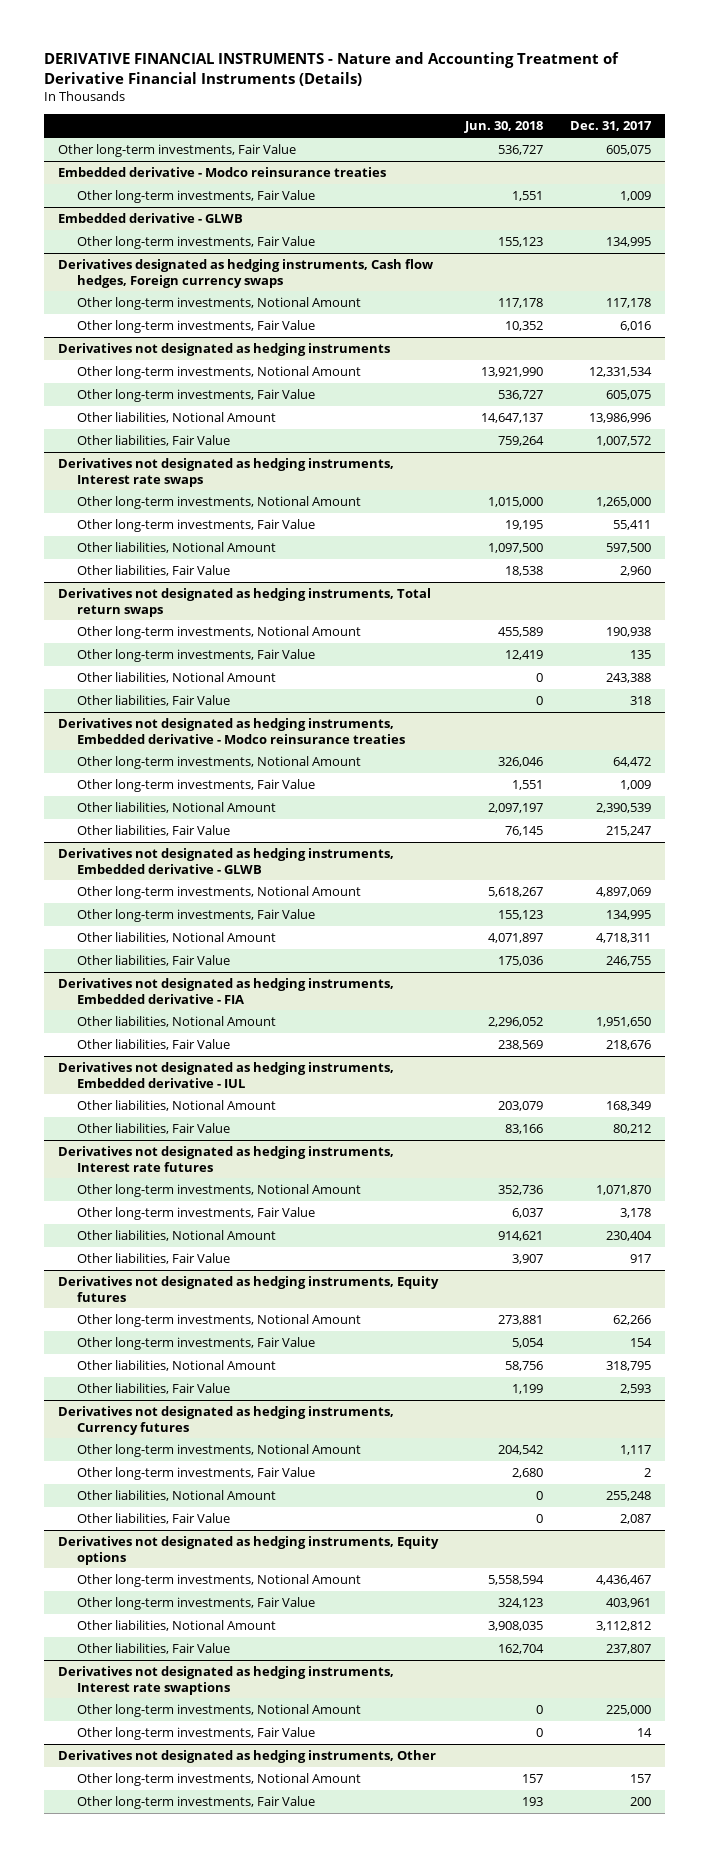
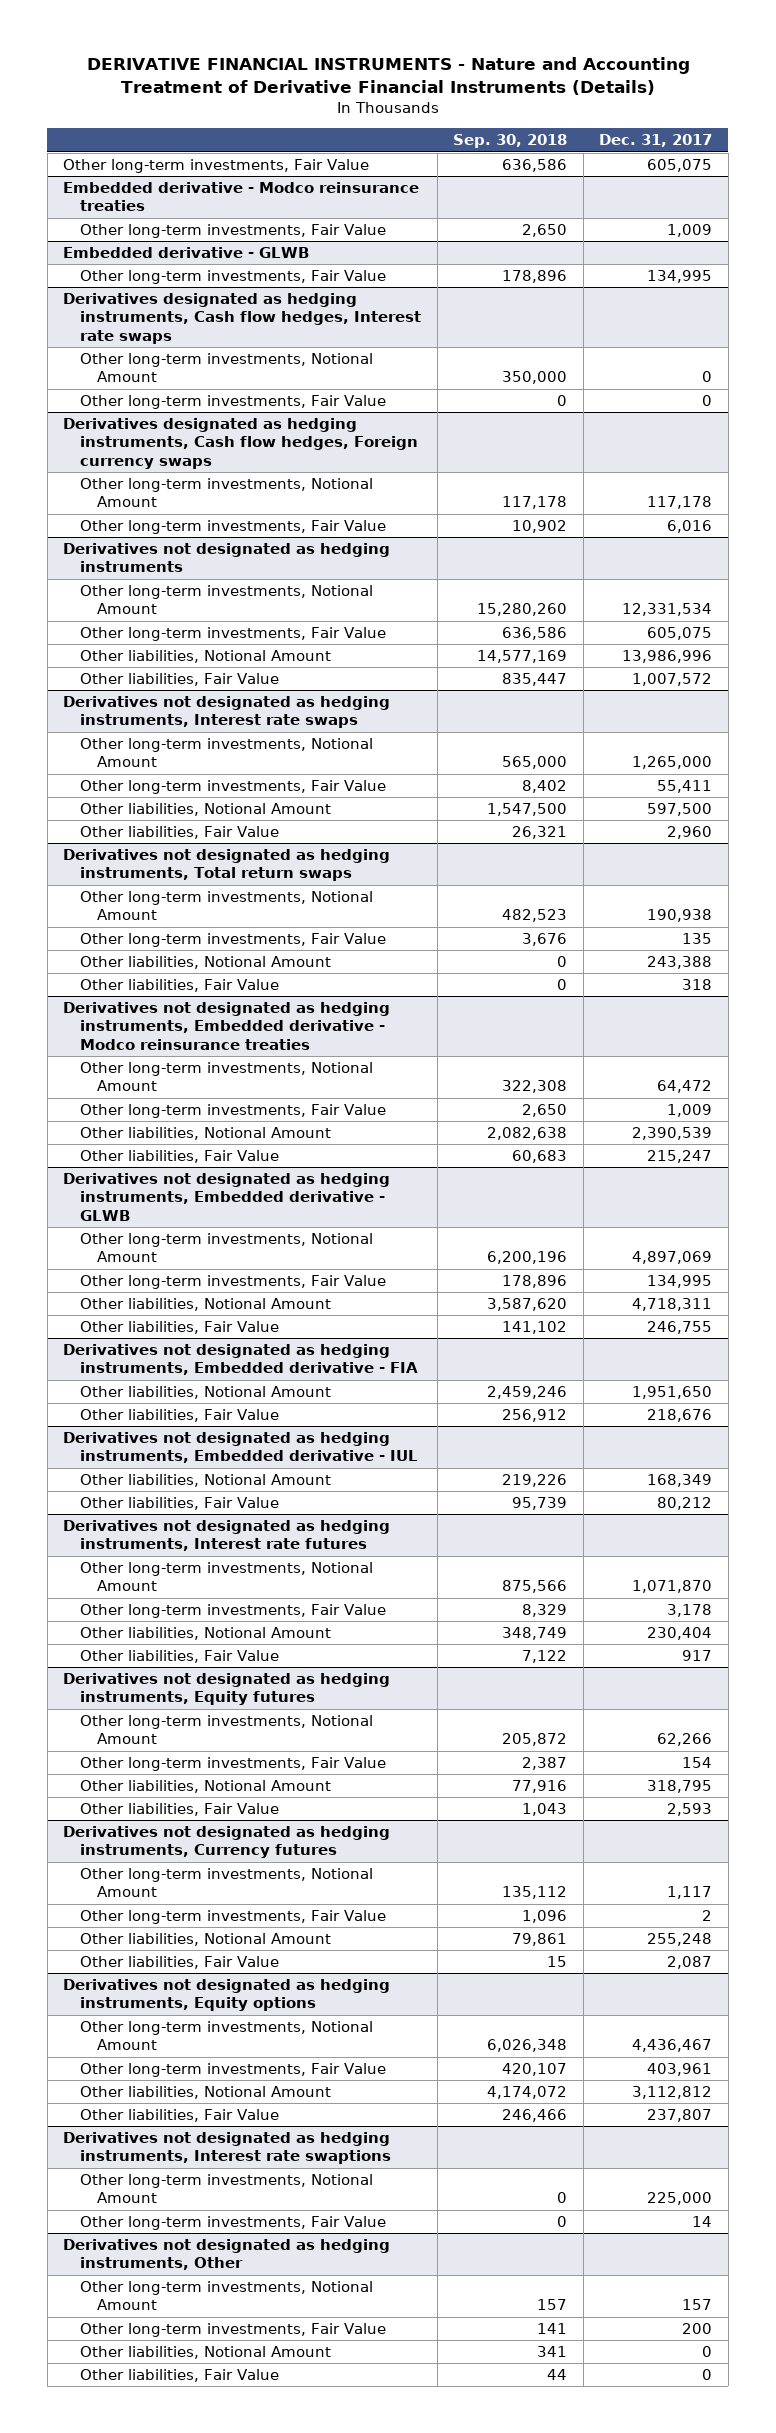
[463,121,543,134] Jun. 30, 2018 -> none
none -> [453,134,568,149] Sep. 30, 2018
none -> [63,293,422,344] Derivatives designated as hedging instruments, Cash flow hedges, Interest rate swaps
none -> [80,353,374,383] Other long-term investments, Notional Amount
none -> [80,395,387,410] Other long-term investments, Fair Value
none -> [80,2346,332,2360] Other liabilities, Notional Amount
none -> [80,2369,280,2383] Other liabilities, Fair Value

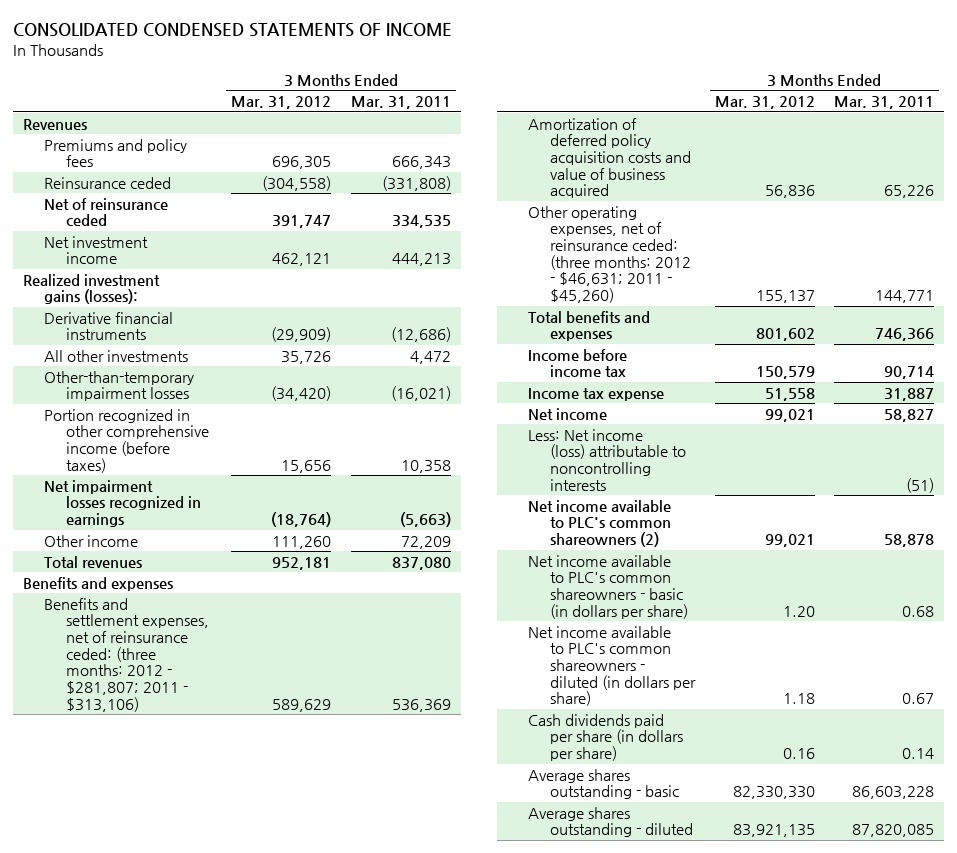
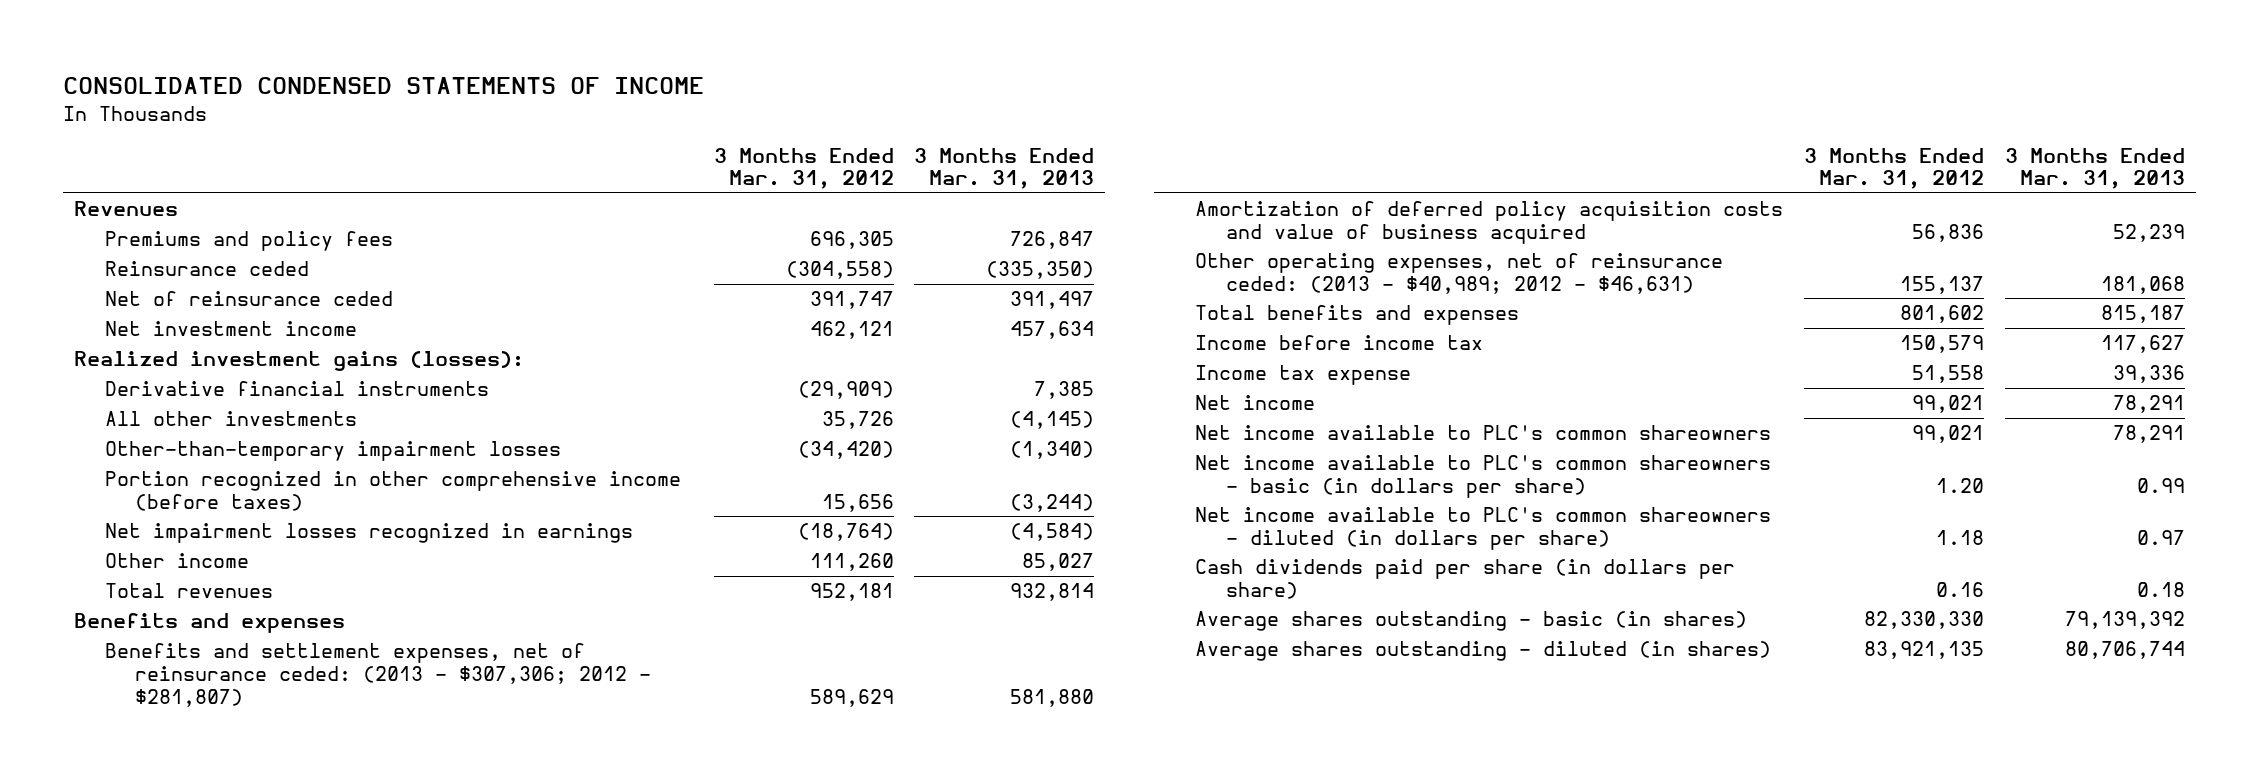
[350,96,451,110] Mar. 31, 2011 -> none
none -> [914,147,1095,190] 3 Months Ended Mar. 31, 2013
[44,597,210,712] Benefits and settlement expenses, net of reinsurance ceded: (three months: 2012 - $281,807; 2011 - $313,106) -> [104,643,652,707] Benefits and settlement expenses, net of reinsurance ceded: (2013 - $307,306; 2012 - $281,807)
[528,205,691,304] Other operating expenses, net of reinsurance ceded: (three months: 2012 - $46,631; 2011 - $45,260) -> [1195,253,1724,295] Other operating expenses, net of reinsurance ceded: (2013 - $40,989; 2012 - $46,631)
[528,428,686,491] Less: Net income (loss) attributable to noncontrolling interests -> none
[528,499,672,548] Net income available to PLC's common shareowners (2) -> [1195,425,1772,441] Net income available to PLC's common shareowners
[528,768,679,800] Average shares outstanding - basic -> [1195,611,1748,632] Average shares outstanding - basic (in shares)
[528,806,693,838] Average shares outstanding - diluted -> [1195,641,1772,662] Average shares outstanding - diluted (in shares)

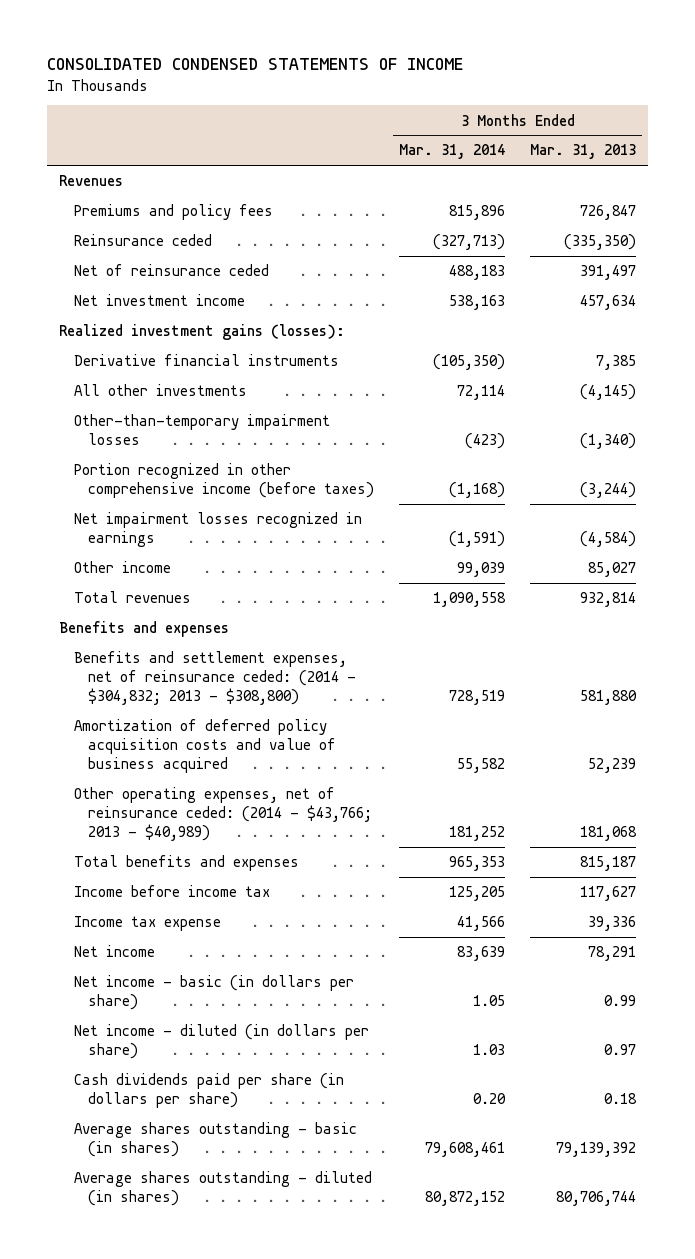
[713,147,894,190] 3 Months Ended Mar. 31, 2012 -> none
none -> [399,144,506,160] Mar. 31, 2014
[104,643,652,707] Benefits and settlement expenses, net of reinsurance ceded: (2013 - $307,306; 2012 - $281,807) -> [73,651,357,706] Benefits and settlement expenses, net of reinsurance ceded: (2014 - $304,832; 2013 - $308,800)
[1195,253,1724,295] Other operating expenses, net of reinsurance ceded: (2013 - $40,989; 2012 - $46,631) -> [73,787,373,842] Other operating expenses, net of reinsurance ceded: (2014 - $43,766; 2013 - $40,989)
[1195,425,1772,441] Net income available to PLC's common shareowners -> none
[1195,455,1772,499] Net income available to PLC's common shareowners - basic (in dollars per share) -> [73,975,354,1011] Net income - basic (in dollars per share)
[1195,507,1772,551] Net income available to PLC's common shareowners - diluted (in dollars per share) -> [73,1024,369,1060] Net income - diluted (in dollars per share)

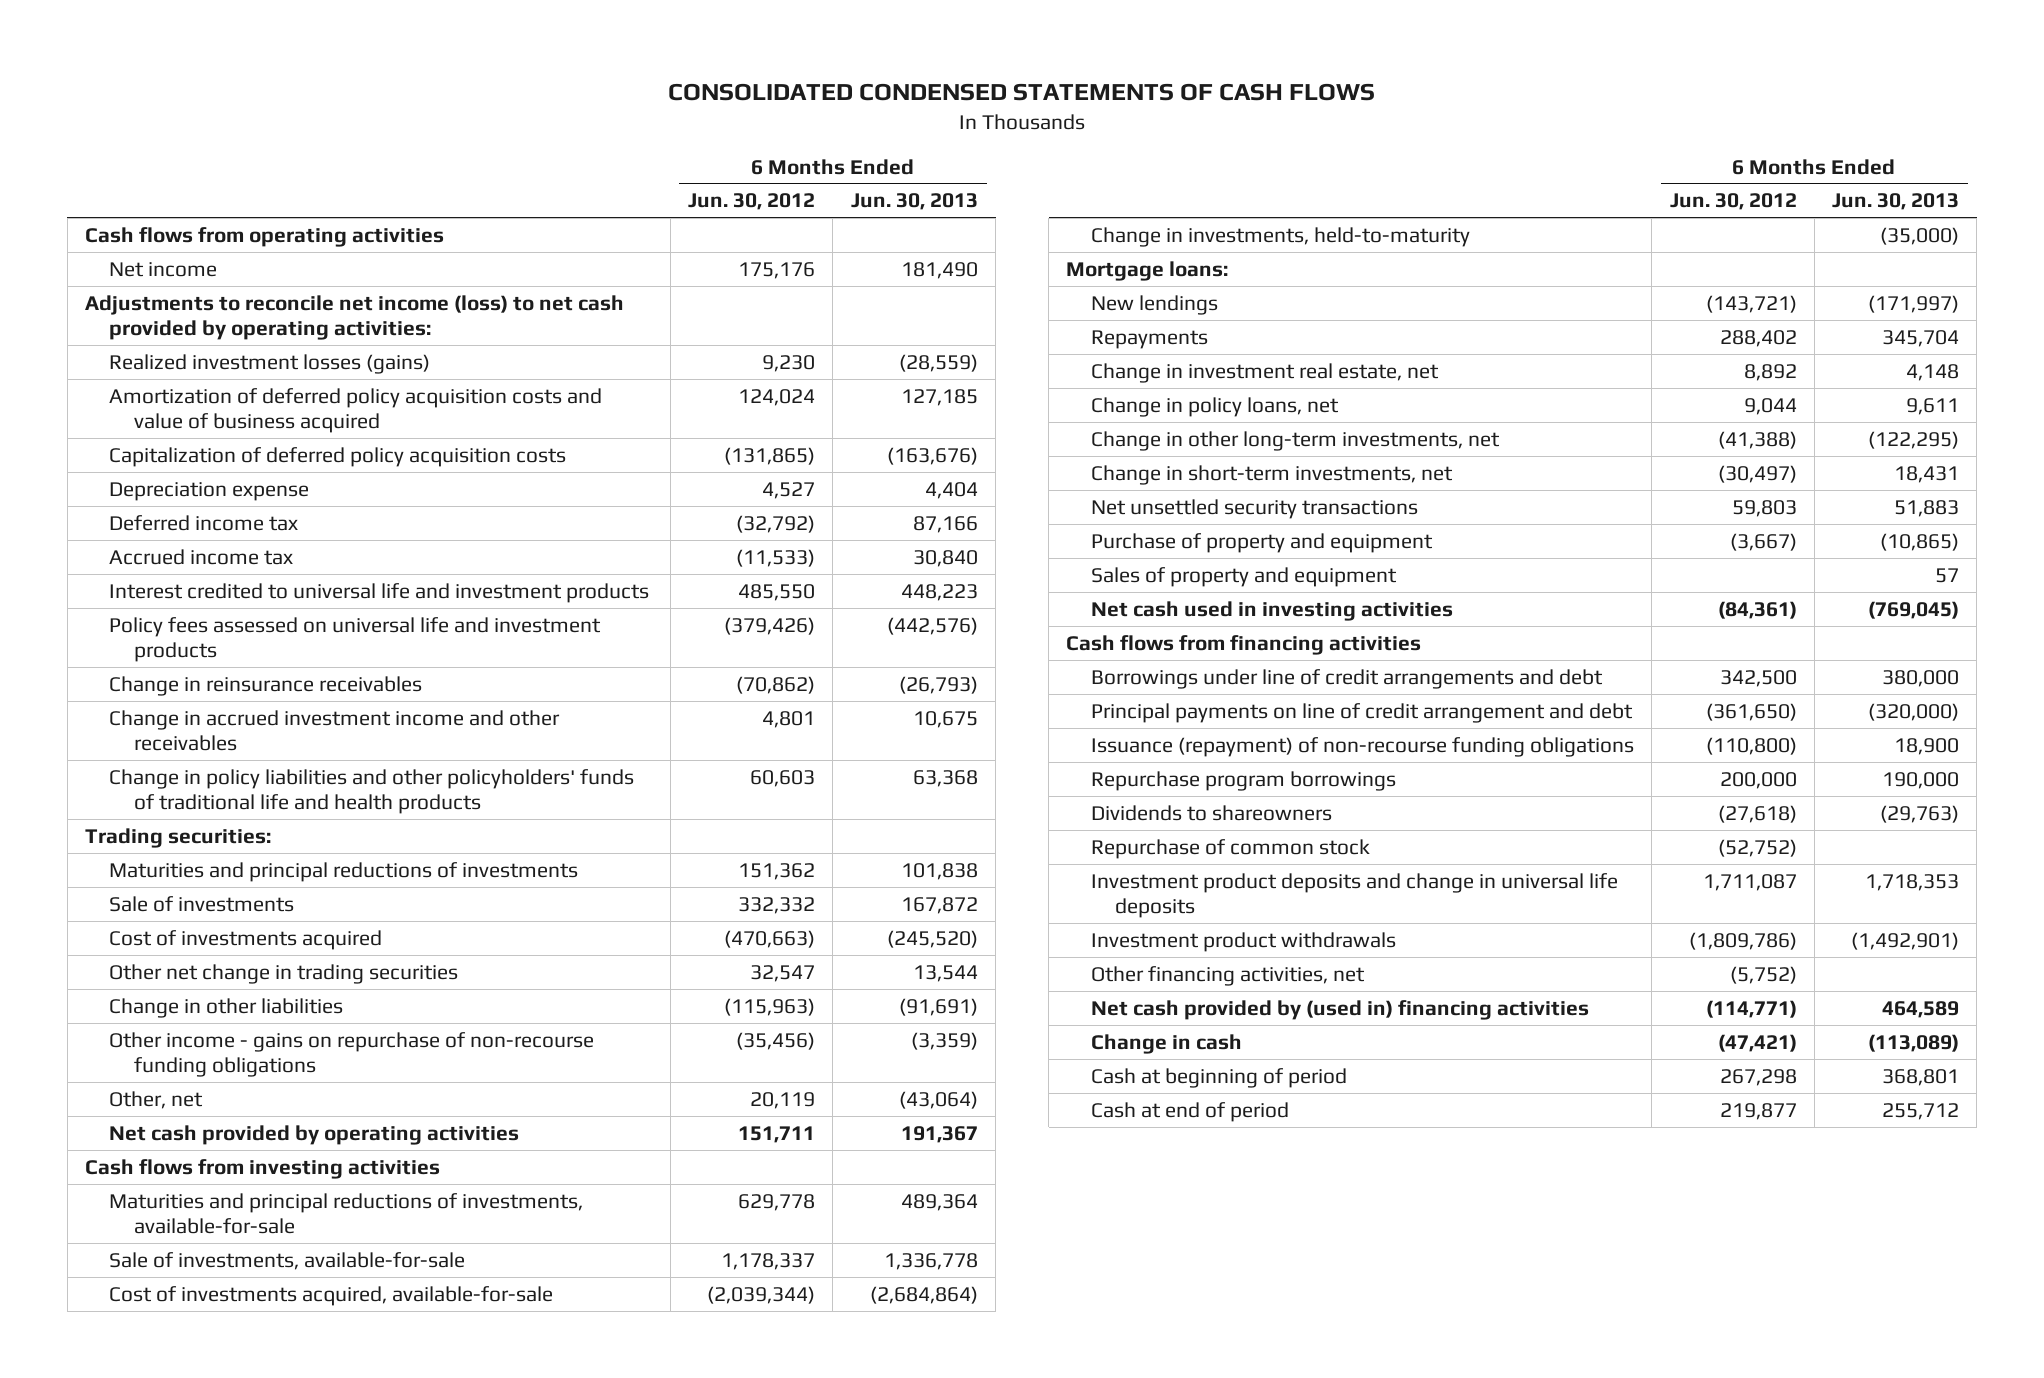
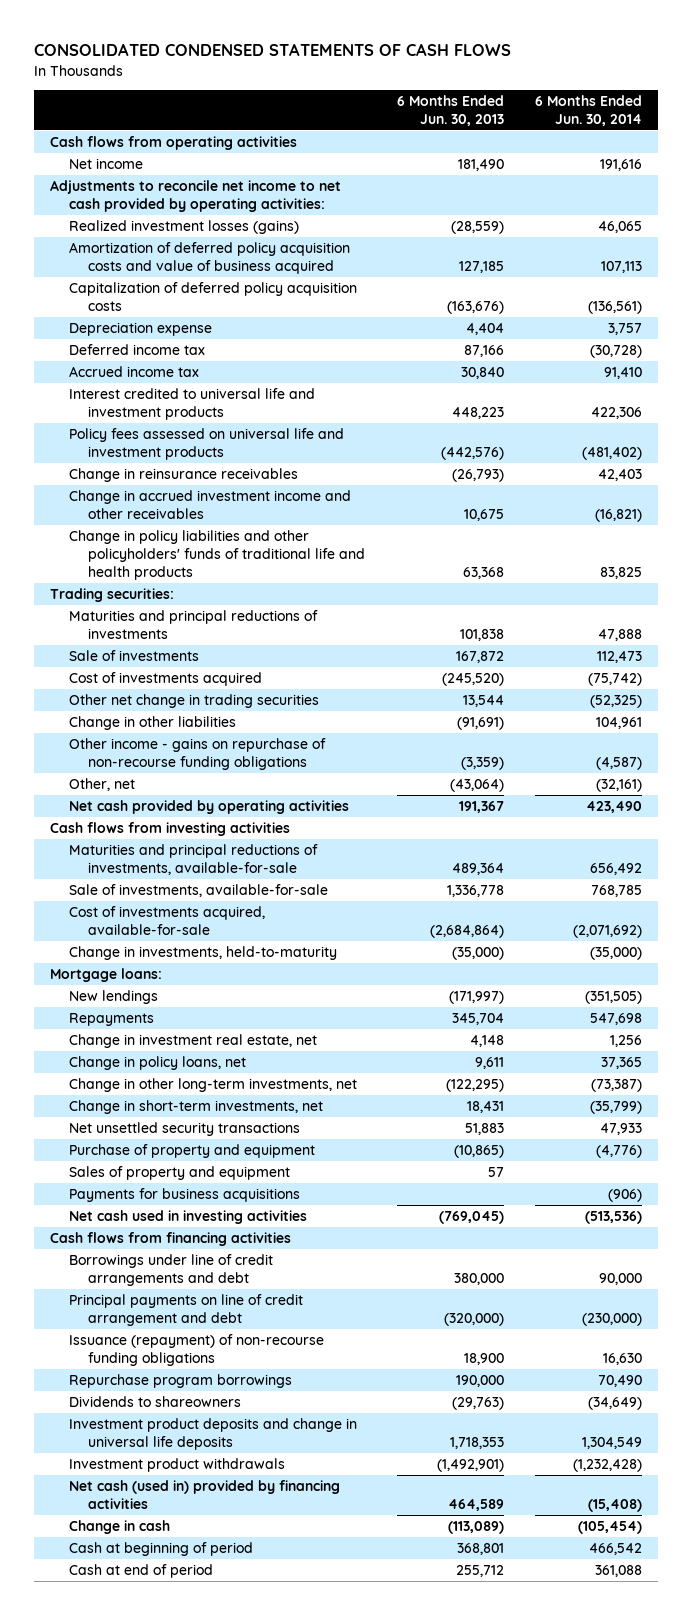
[688,193,816,211] Jun. 30, 2012 -> none
none -> [535,94,643,126] 6 Months Ended Jun. 30, 2014
[85,294,625,340] Adjustments to reconcile net income (loss) to net cash provided by operating activities: -> [50,180,342,212] Adjustments to reconcile net income to net cash provided by operating activities:
none -> [69,1188,301,1203] Payments for business acquisitions
[1090,838,1370,859] Repurchase of common stock -> none
[1090,965,1365,986] Other financing activities, net -> none
[1090,999,1589,1020] Net cash provided by (used in) financing activities -> [69,1480,341,1509] Net cash (used in) provided by financing activities

